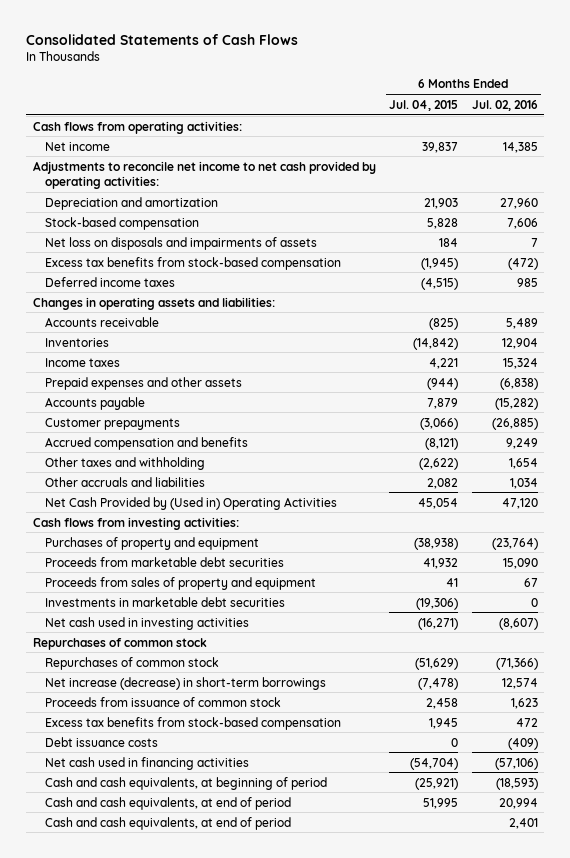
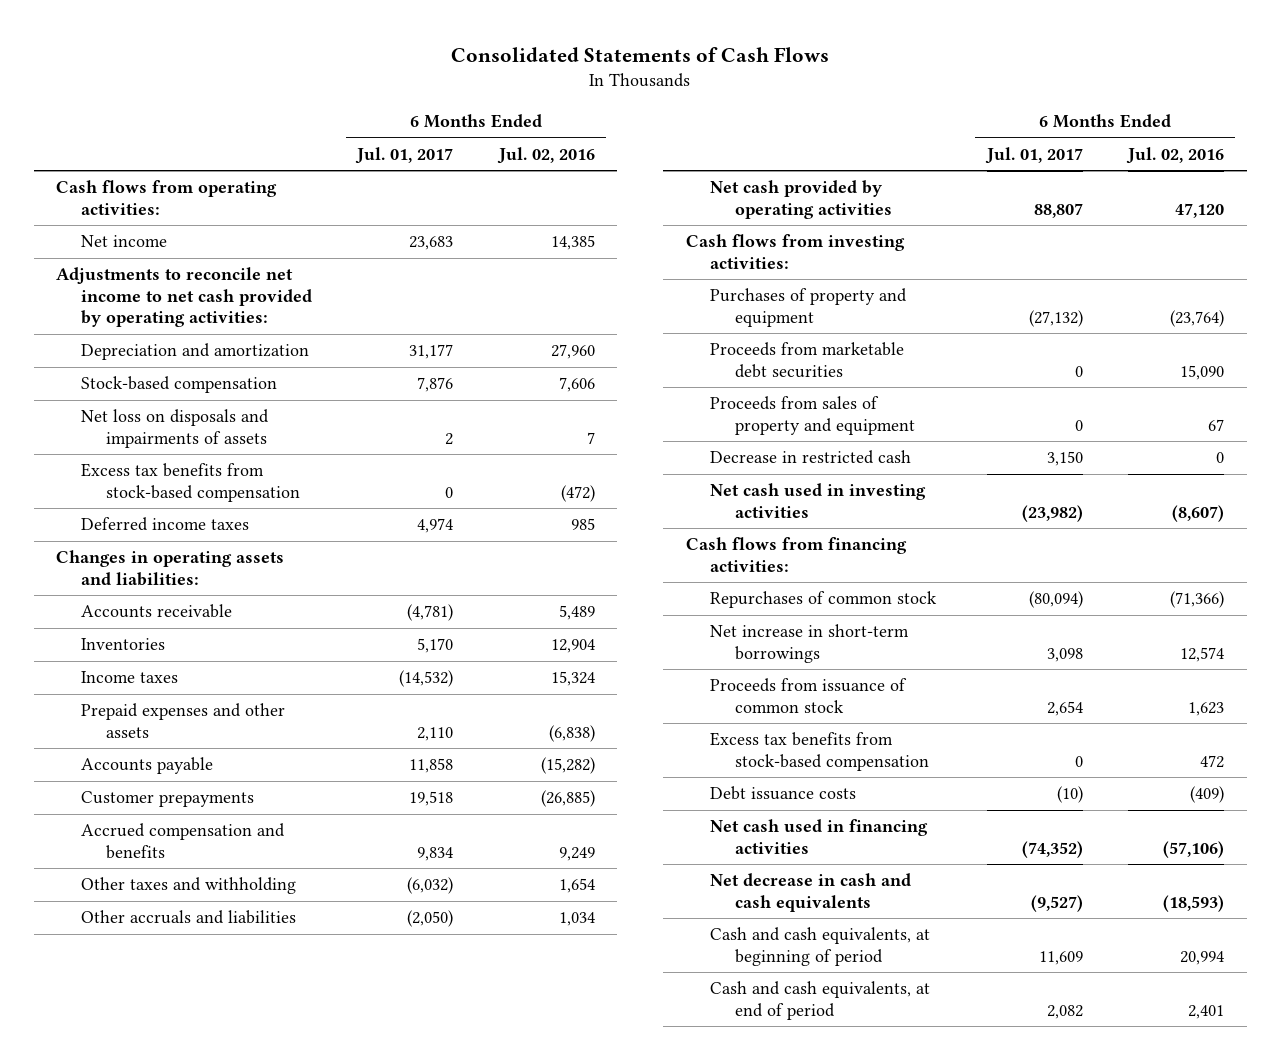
[389,99,459,111] Jul. 04, 2015 -> none
none -> [355,146,454,164] Jul. 01, 2017
[45,496,338,510] Net Cash Provided by (Used in) Operating Activities -> [710,180,893,219] Net cash provided by operating activities
[45,596,286,607] Investments in marketable debt securities -> none
none -> [710,450,912,465] Decrease in restricted cash
[32,637,207,650] Repurchases of common stock -> [685,537,907,572] Cash flows from financing activities:
[45,676,327,690] Net increase (decrease) in short-term borrowings -> [710,624,910,663] Net increase in short-term borrowings
[45,796,292,810] Cash and cash equivalents, at end of period -> none
none -> [710,873,912,912] Net decrease in cash and cash equivalents
[495,777,538,790] (18,593) -> [1180,950,1225,965] 20,994

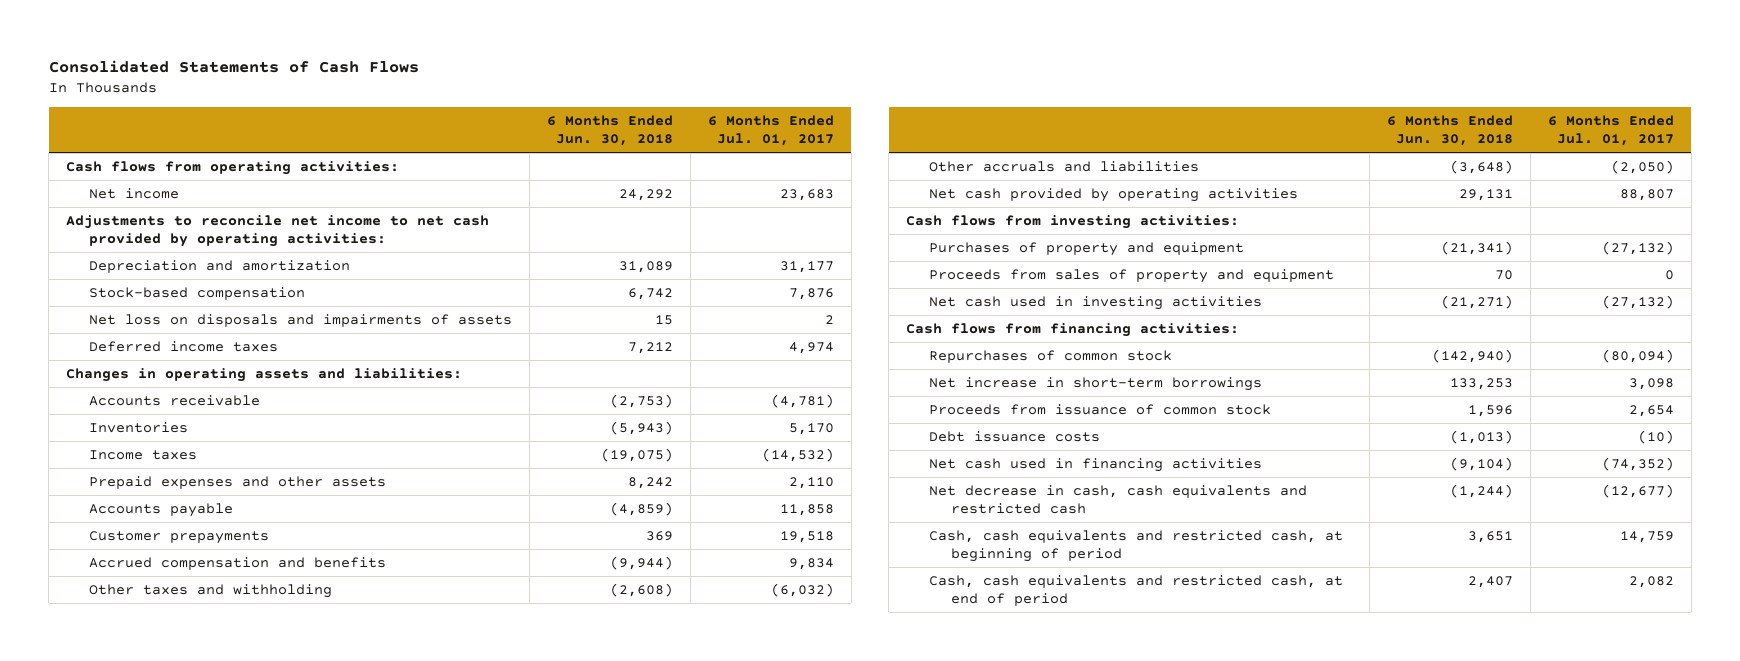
[496,146,595,164] Jul. 02, 2016 -> none
none -> [546,114,673,147] 6 Months Ended Jun. 30, 2018
[81,463,301,502] Excess tax benefits from stock-based compensation -> none
[710,342,905,378] Proceeds from marketable debt securities -> none
[710,450,912,465] Decrease in restricted cash -> none
[1021,504,1083,522] (23,982) -> [1601,294,1674,309] (27,132)
[710,732,930,771] Excess tax benefits from stock-based compensation -> none
[710,873,912,912] Net decrease in cash and cash equivalents -> [928,484,1307,515] Net decrease in cash, cash equivalents and restricted cash
[1030,894,1083,912] (9,527) -> [1601,483,1674,498] (12,677)
[710,927,931,966] Cash and cash equivalents, at beginning of period -> [928,529,1343,563] Cash, cash equivalents and restricted cash, at beginning of period
[1038,950,1083,965] 11,609 -> [1619,530,1674,543] 14,759
[710,981,931,1020] Cash and cash equivalents, at end of period -> [928,574,1343,607] Cash, cash equivalents and restricted cash, at end of period

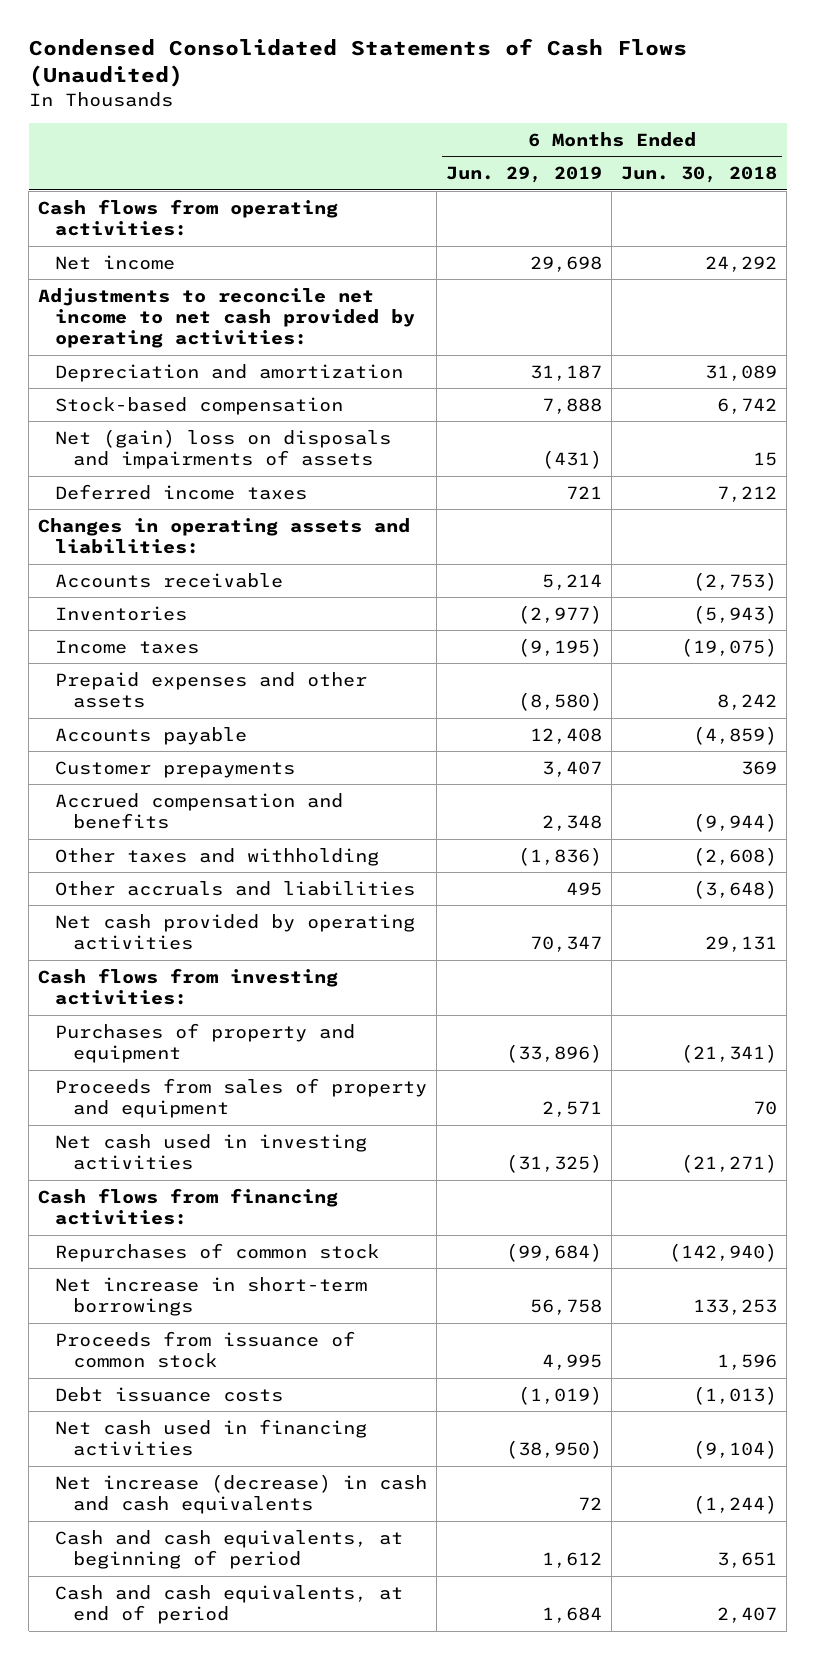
[48,59,419,73] Consolidated Statements of Cash Flows -> [28,38,687,88] Condensed Consolidated Statements of Cash Flows (Unaudited)
[707,114,834,147] 6 Months Ended Jul. 01, 2017 -> none
none -> [446,166,603,184] Jun. 29, 2019
[88,313,512,327] Net loss on disposals and impairments of assets -> [55,428,392,470] Net (gain) loss on disposals and impairments of assets
[928,484,1307,515] Net decrease in cash, cash equivalents and restricted cash -> [55,1473,428,1515] Net increase (decrease) in cash and cash equivalents
[928,529,1343,563] Cash, cash equivalents and restricted cash, at beginning of period -> [55,1529,404,1570] Cash and cash equivalents, at beginning of period
[928,574,1343,607] Cash, cash equivalents and restricted cash, at end of period -> [55,1584,404,1625] Cash and cash equivalents, at end of period

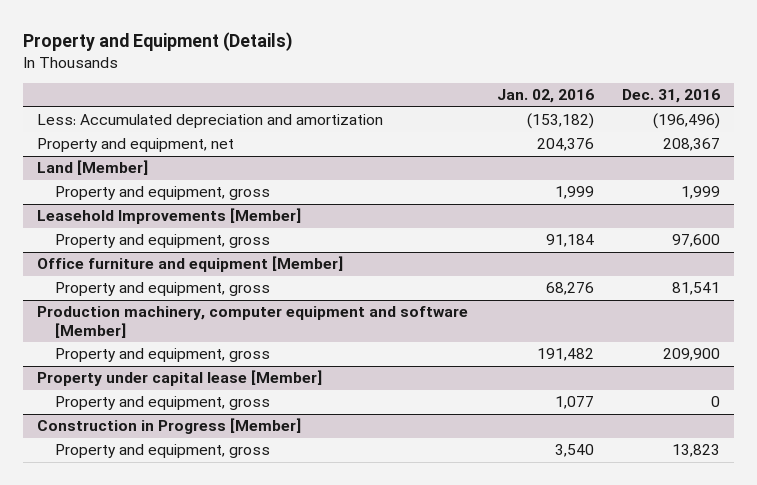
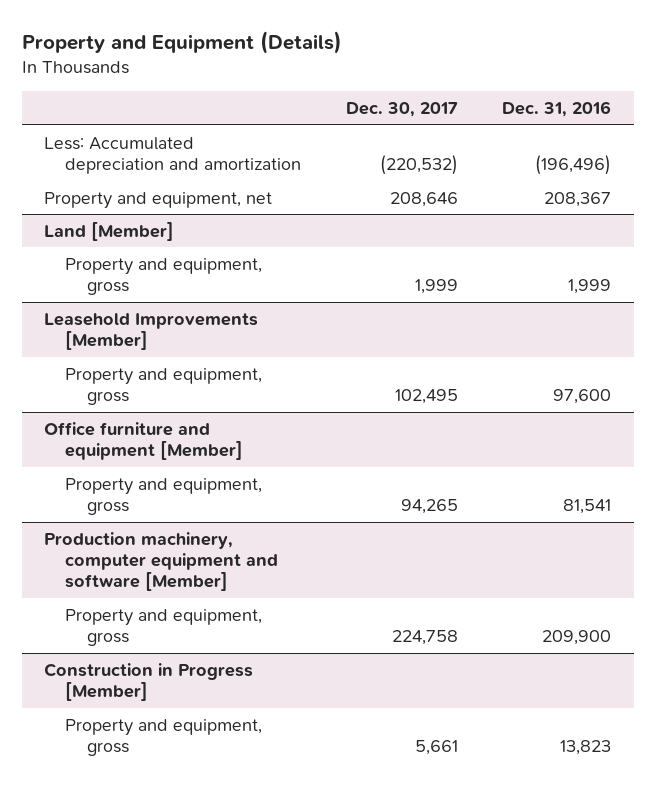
[496,89,594,104] Jan. 02, 2016 -> none
none -> [345,102,458,118] Dec. 30, 2017
[37,370,323,387] Property under capital lease [Member] -> none
[54,396,270,411] Property and equipment, gross -> none

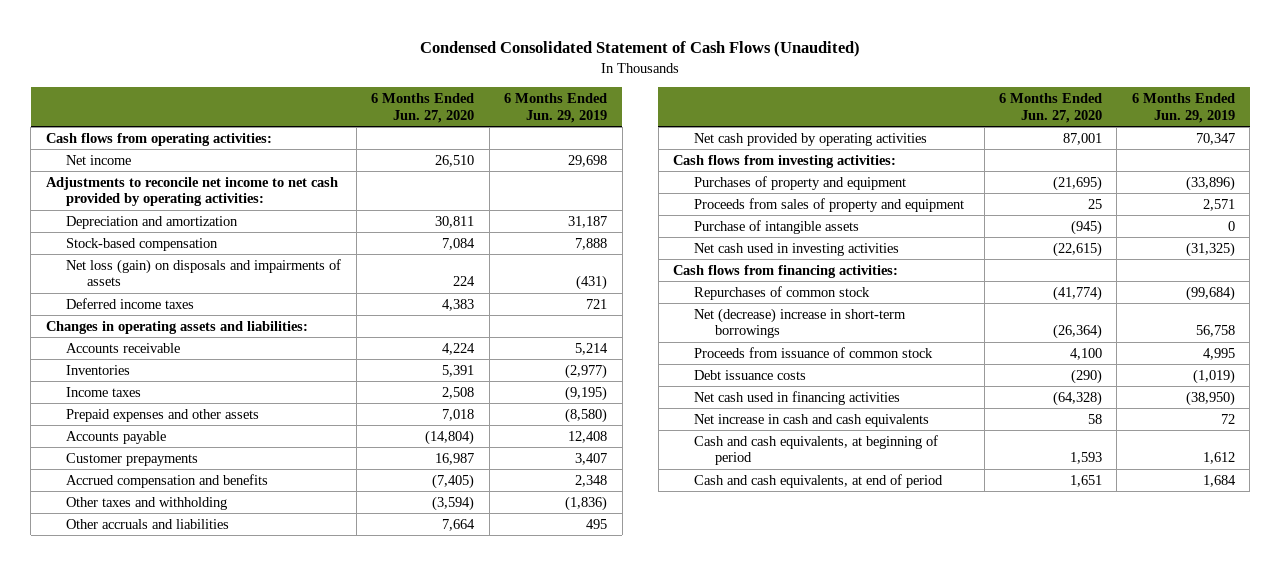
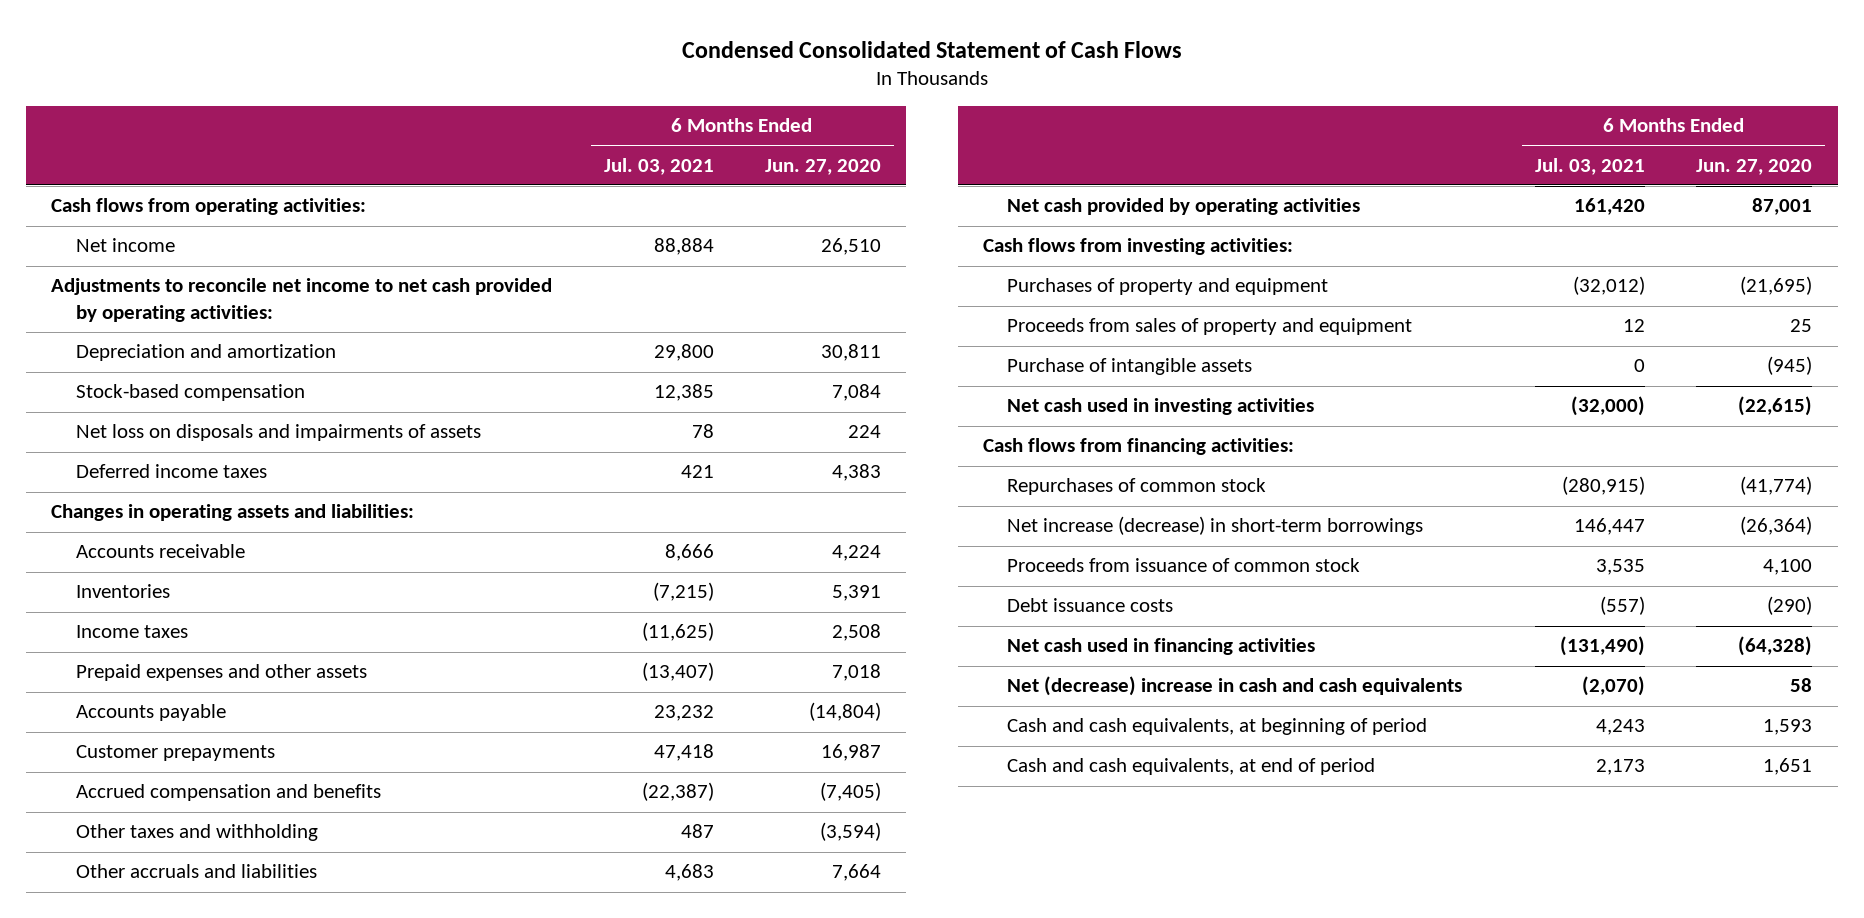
[420,41,861,58] Condensed Consolidated Statement of Cash Flows (Unaudited) -> [681,40,1182,58] Condensed Consolidated Statement of Cash Flows
[504,93,608,123] 6 Months Ended Jun. 29, 2019 -> none
none -> [603,157,714,175] Jul. 03, 2021
[66,258,342,287] Net loss (gain) on disposals and impairments of assets -> [75,424,481,442] Net loss on disposals and impairments of assets
[694,307,907,339] Net (decrease) increase in short-term borrowings -> [1007,516,1424,536] Net increase (decrease) in short-term borrowings
[694,413,930,427] Net increase in cash and cash equivalents -> [1007,676,1463,697] Net (decrease) increase in cash and cash equivalents

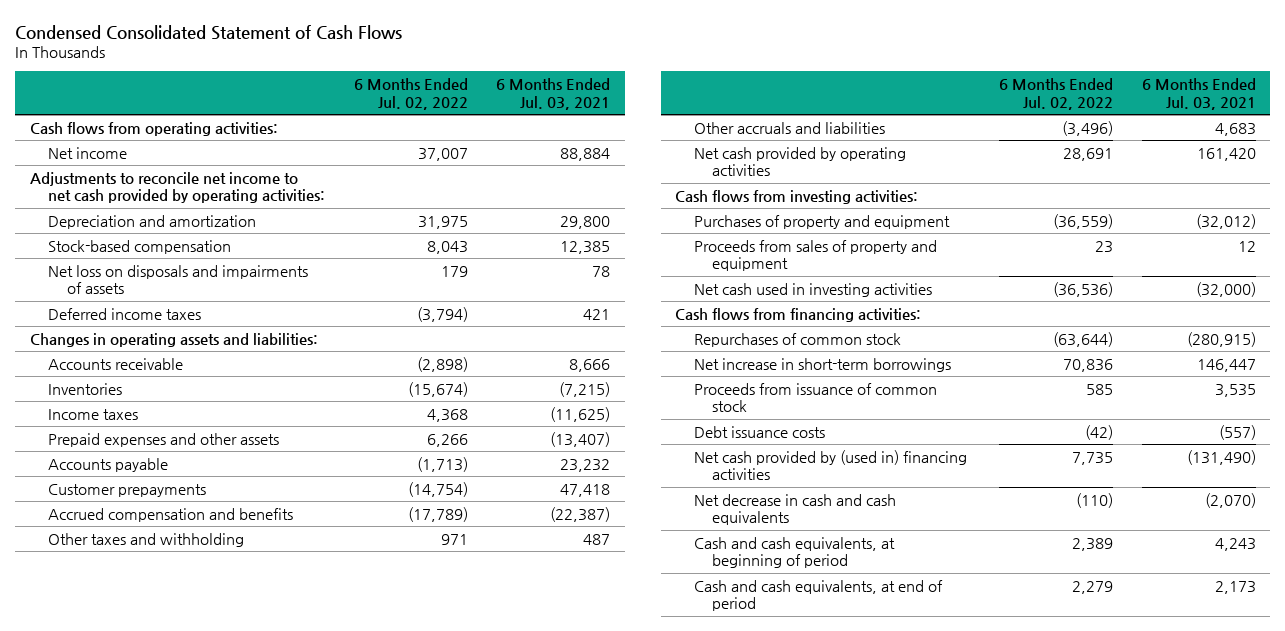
[764,158,881,175] Jun. 27, 2020 -> none
none -> [353,77,468,110] 6 Months Ended Jul. 02, 2022
[1007,358,1253,376] Purchase of intangible assets -> none
[1007,516,1424,536] Net increase (decrease) in short-term borrowings -> [693,357,951,372] Net increase in short-term borrowings
[1007,638,1316,656] Net cash used in financing activities -> [693,449,967,481] Net cash provided by (used in) financing activities
[1007,676,1463,697] Net (decrease) increase in cash and cash equivalents -> [693,493,896,526] Net decrease in cash and cash equivalents

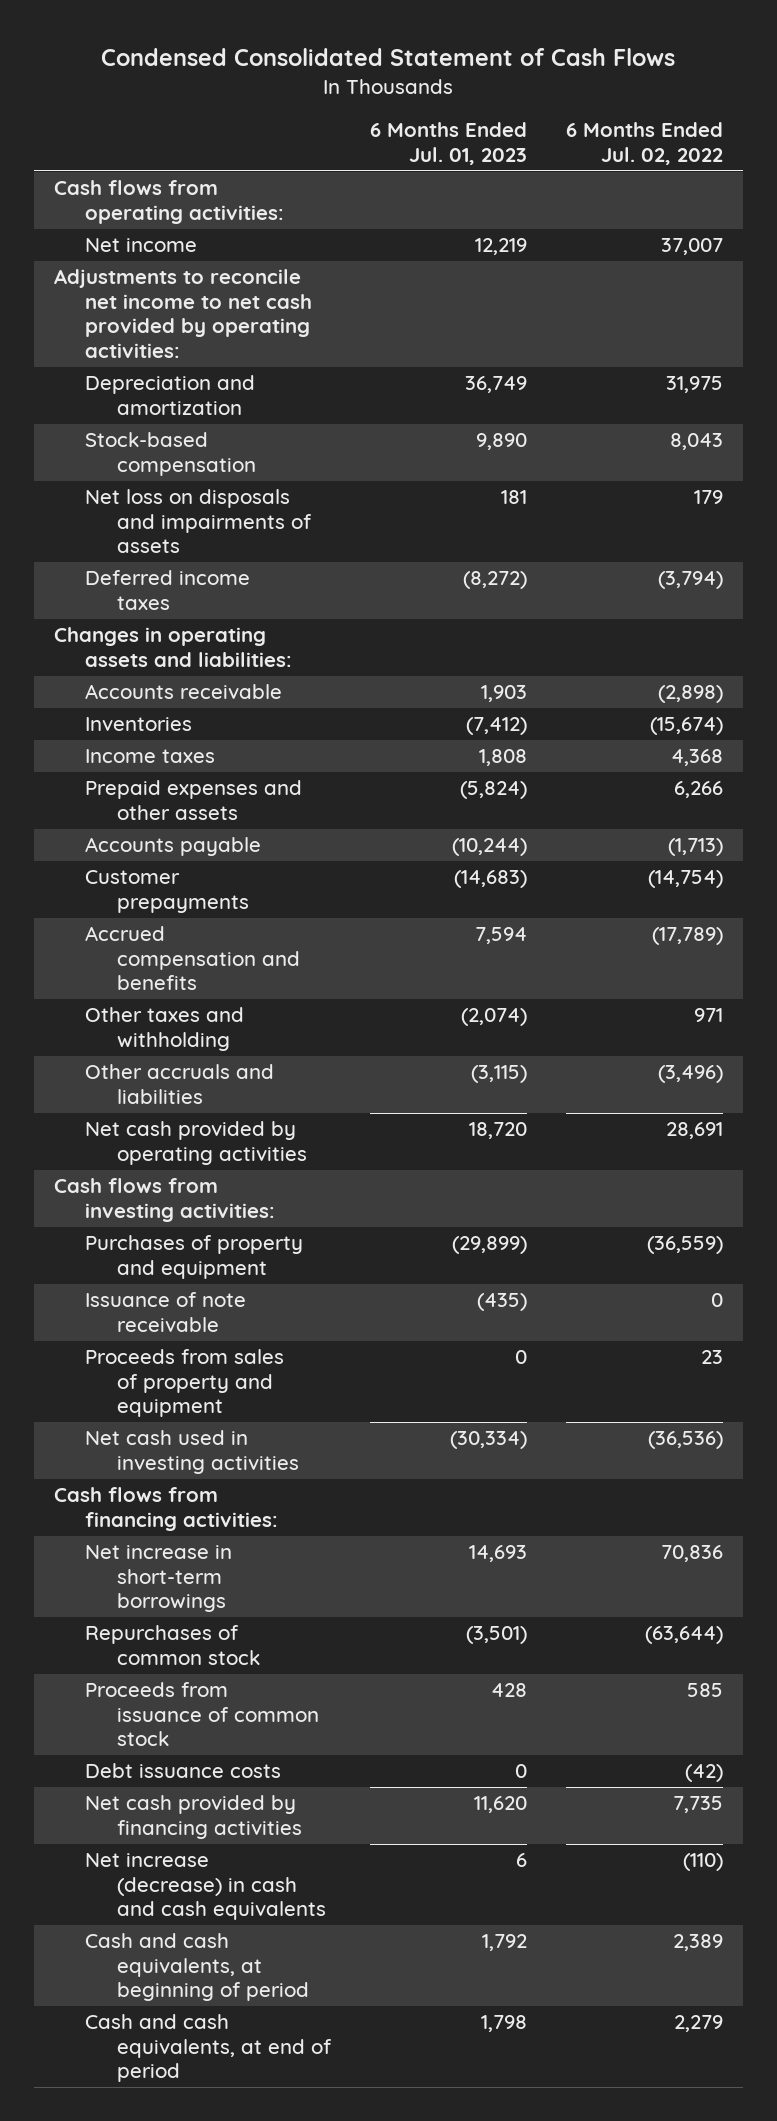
[496,77,611,110] 6 Months Ended Jul. 03, 2021 -> none
none -> [370,122,528,165] 6 Months Ended Jul. 01, 2023
none -> [85,1292,247,1332] Issuance of note receivable
[693,332,901,347] Repurchases of common stock -> [85,1625,260,1665] Repurchases of common stock
[693,449,967,481] Net cash provided by (used in) financing activities -> [85,1795,302,1839] Net cash provided by financing activities
[693,493,896,526] Net decrease in cash and cash equivalents -> [85,1853,326,1921] Net increase (decrease) in cash and cash equivalents

